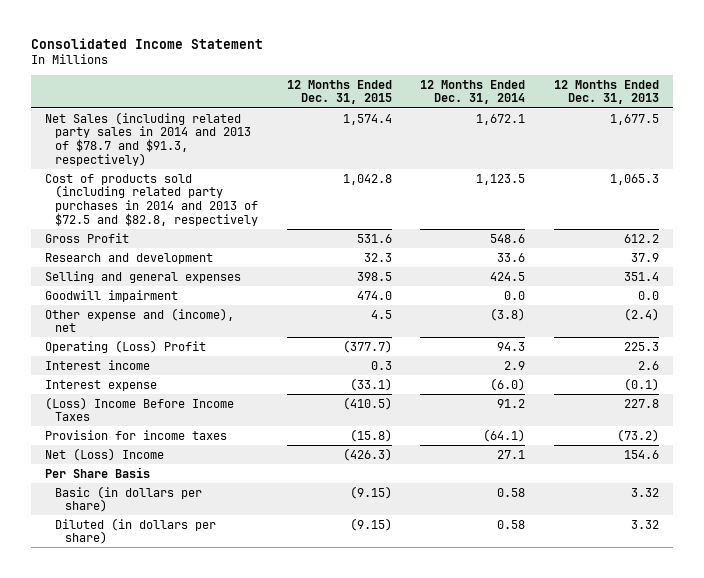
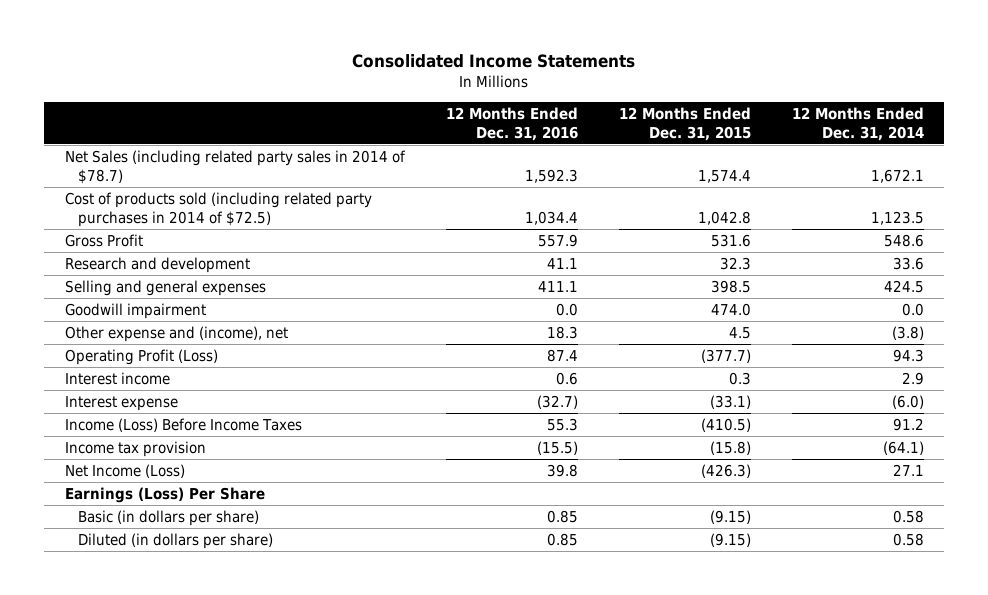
[30,37,263,49] Consolidated Income Statement -> [352,54,636,69] Consolidated Income Statements
[554,79,660,105] 12 Months Ended Dec. 31, 2013 -> none
none -> [445,106,578,141] 12 Months Ended Dec. 31, 2016
[45,111,252,166] Net Sales (including related party sales in 2014 and 2013 of $78.7 and $91.3, respectively) -> [64,149,406,184] Net Sales (including related party sales in 2014 of $78.7)
[45,173,259,226] Cost of products sold (including related party purchases in 2014 and 2013 of $72.5 and $82.8, respectively -> [64,191,372,227] Cost of products sold (including related party purchases in 2014 of $72.5)
[45,339,207,353] Operating (Loss) Profit -> [64,348,218,365] Operating Profit (Loss)
[45,396,235,422] (Loss) Income Before Income Taxes -> [64,417,302,432] Income (Loss) Before Income Taxes
[45,429,228,440] Provision for income taxes -> [64,440,206,457] Income tax provision
[45,447,165,461] Net (Loss) Income -> [64,463,185,478] Net Income (Loss)
[45,466,151,478] Per Share Basis -> [64,486,265,503] Earnings (Loss) Per Share

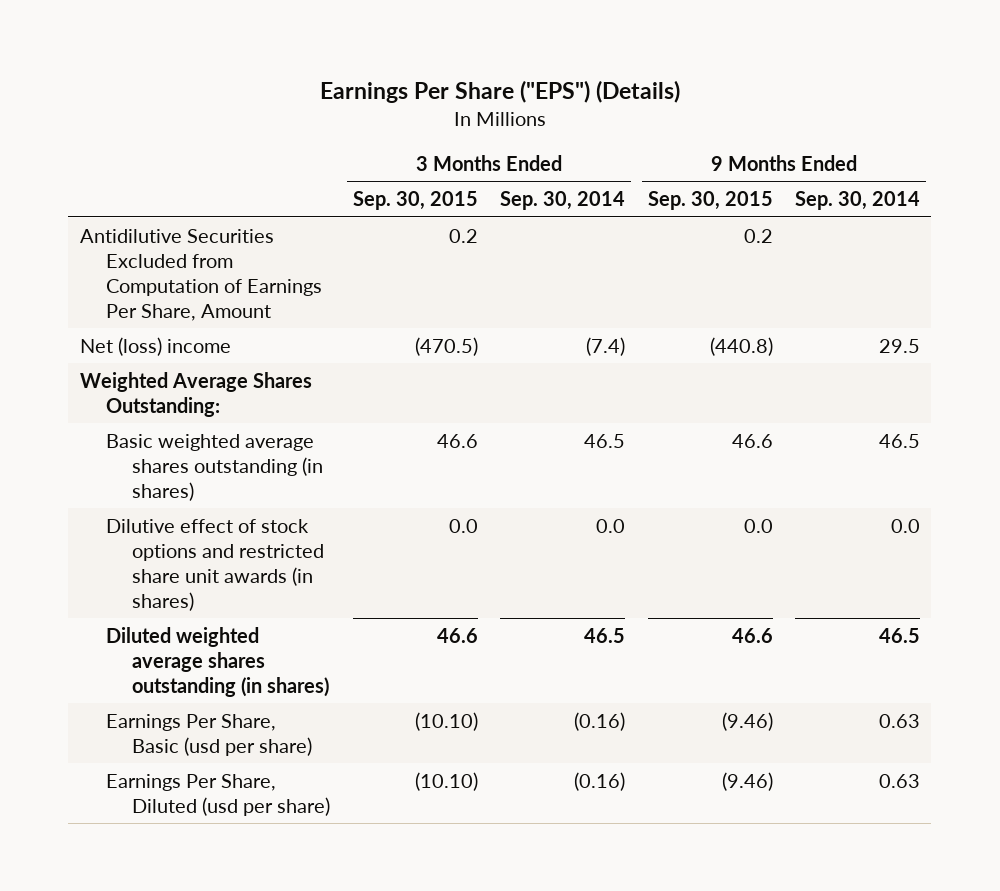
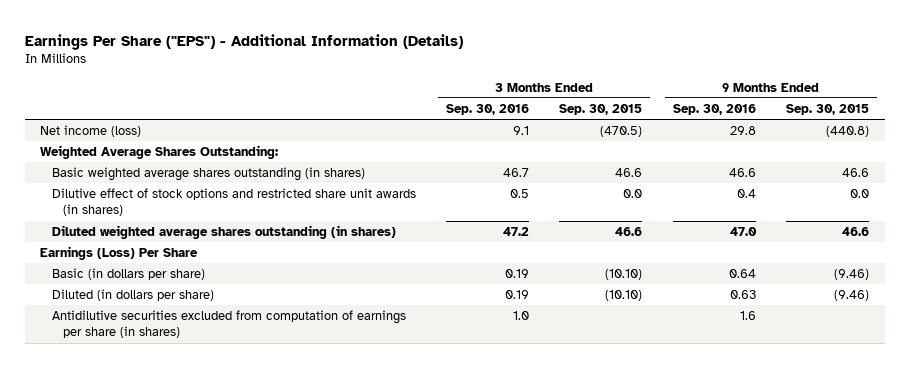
[319,80,680,104] Earnings Per Share ("EPS") (Details) -> [25,33,464,50] Earnings Per Share ("EPS") - Additional Information (Details)
[500,191,626,211] Sep. 30, 2014 -> none
[794,191,920,211] Sep. 30, 2014 -> none
none -> [445,104,529,116] Sep. 30, 2016
none -> [672,104,756,116] Sep. 30, 2016
[79,228,323,321] Antidilutive Securities Excluded from Computation of Earnings Per Share, Amount -> none
[79,336,231,356] Net (loss) income -> [40,125,142,138] Net income (loss)
none -> [40,246,199,261] Earnings (Loss) Per Share
[106,713,313,756] Earnings Per Share, Basic (usd per share) -> [51,268,205,281] Basic (in dollars per share)
[106,773,331,816] Earnings Per Share, Diluted (usd per share) -> [51,289,214,302] Diluted (in dollars per share)
none -> [51,310,406,339] Antidilutive securities excluded from computation of earnings per share (in shares)

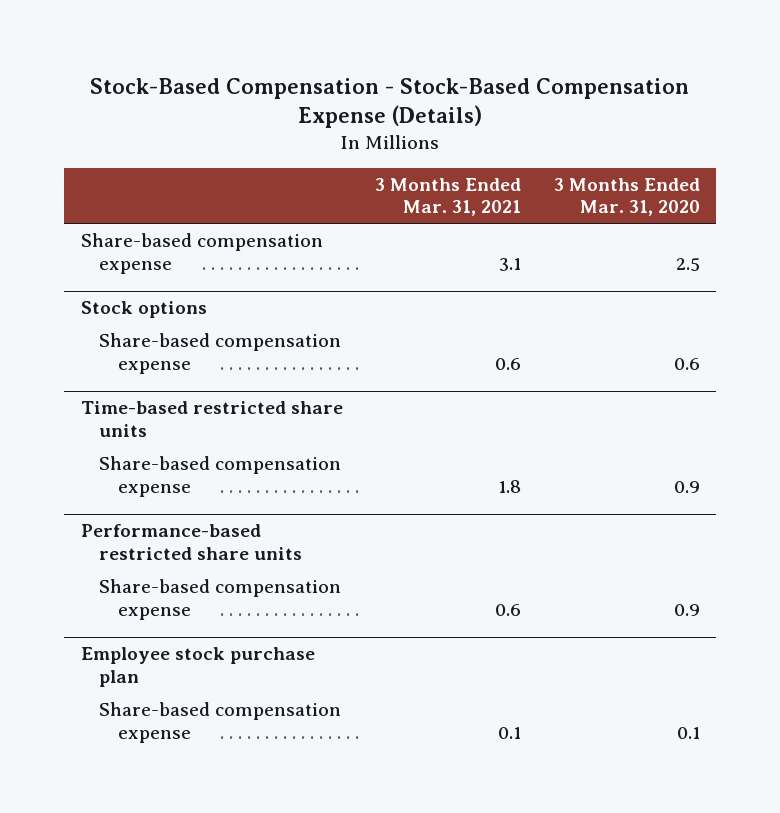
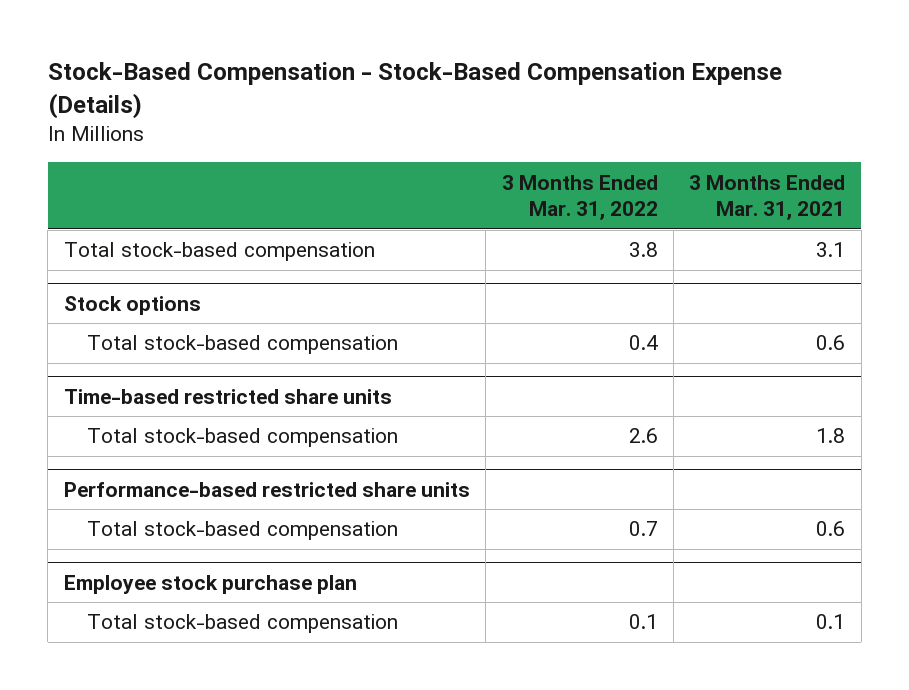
[553,177,700,217] 3 Months Ended Mar. 31, 2020 -> none
none -> [501,174,658,221] 3 Months Ended Mar. 31, 2022
[80,233,323,274] Share-based compensation expense -> [63,242,375,262] Total stock-based compensation
[99,333,342,374] Share-based compensation expense -> [86,335,398,355] Total stock-based compensation
[99,456,342,497] Share-based compensation expense -> [86,428,398,448] Total stock-based compensation
[99,579,342,620] Share-based compensation expense -> [86,521,398,541] Total stock-based compensation
[99,702,342,743] Share-based compensation expense -> [86,614,398,634] Total stock-based compensation

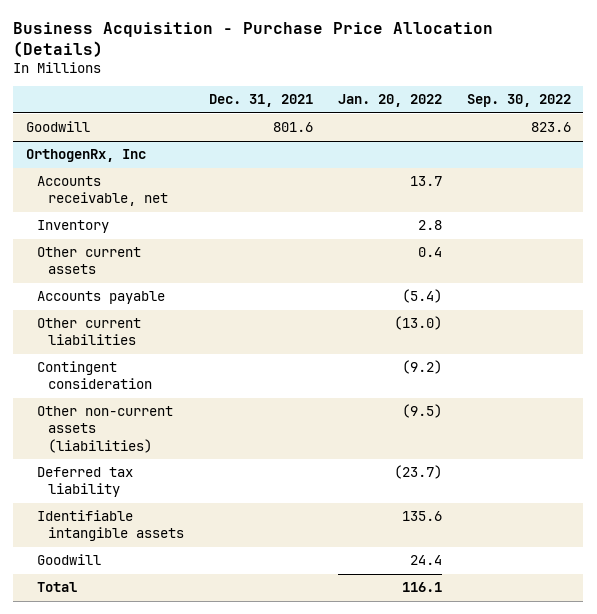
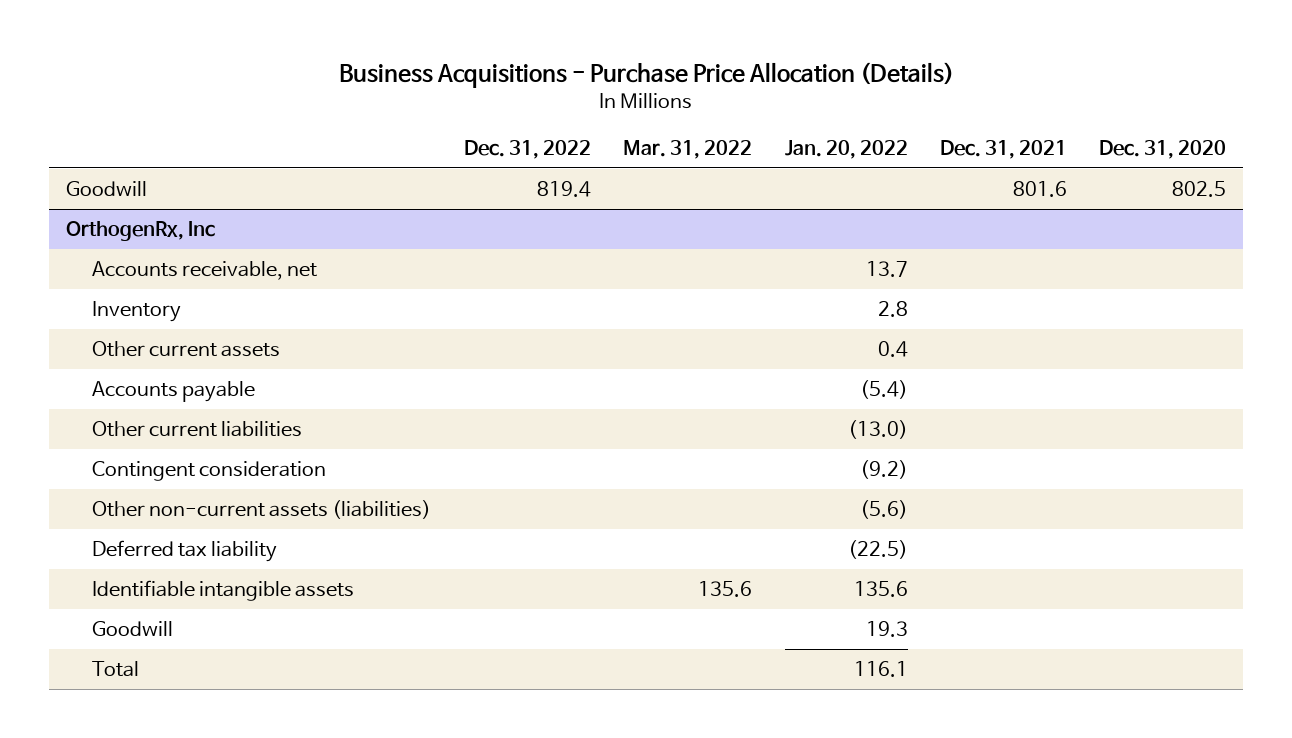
[13,22,494,57] Business Acquisition - Purchase Price Allocation (Details) -> [338,61,954,88] Business Acquisitions - Purchase Price Allocation (Details)
[466,94,571,108] Sep. 30, 2022 -> none
none -> [463,140,591,160] Dec. 31, 2022
none -> [623,140,753,160] Mar. 31, 2022
none -> [1099,140,1227,160] Dec. 31, 2020
[402,404,443,419] (9.5) -> [859,500,908,520] (5.6)
[394,465,443,480] (23.7) -> [847,540,908,560] (22.5)
[410,555,443,566] 24.4 -> [865,621,908,638] 19.3

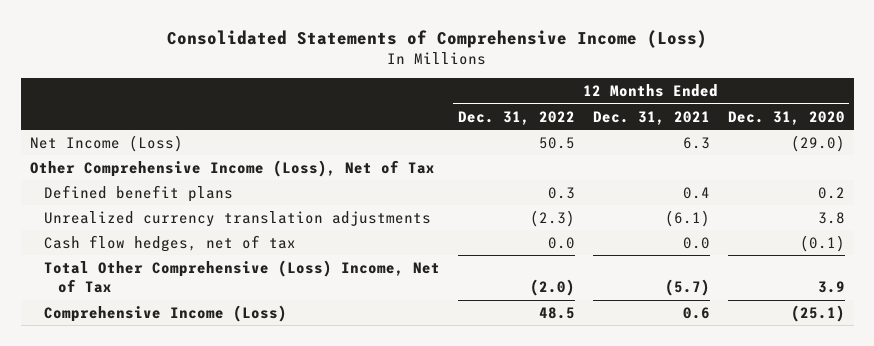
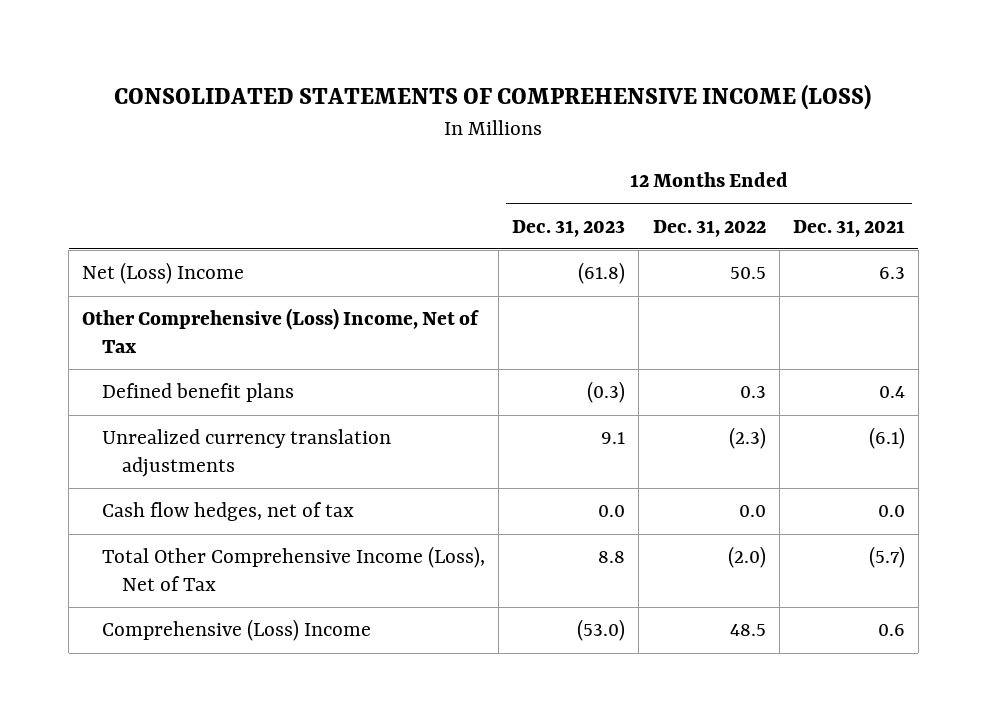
[167,29,708,48] Consolidated Statements of Comprehensive Income (Loss) -> [114,84,872,111] CONSOLIDATED STATEMENTS OF COMPREHENSIVE INCOME (LOSS)
[727,110,845,125] Dec. 31, 2020 -> none
none -> [512,219,626,237] Dec. 31, 2023
[29,134,183,152] Net Income (Loss) -> [82,262,245,285] Net (Loss) Income
[29,159,435,177] Other Comprehensive Income (Loss), Net of Tax -> [82,308,480,353] Other Comprehensive (Loss) Income, Net of Tax
[43,259,440,294] Total Other Comprehensive (Loss) Income, Net of Tax -> [102,546,486,591] Total Other Comprehensive Income (Loss), Net of Tax
[43,304,287,322] Comprehensive Income (Loss) -> [102,619,372,642] Comprehensive (Loss) Income

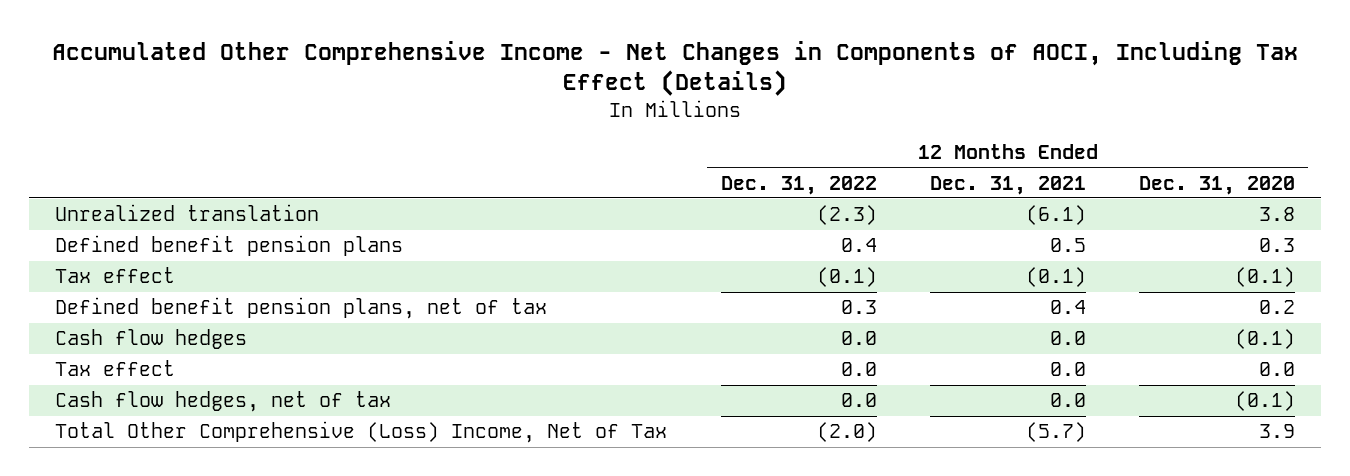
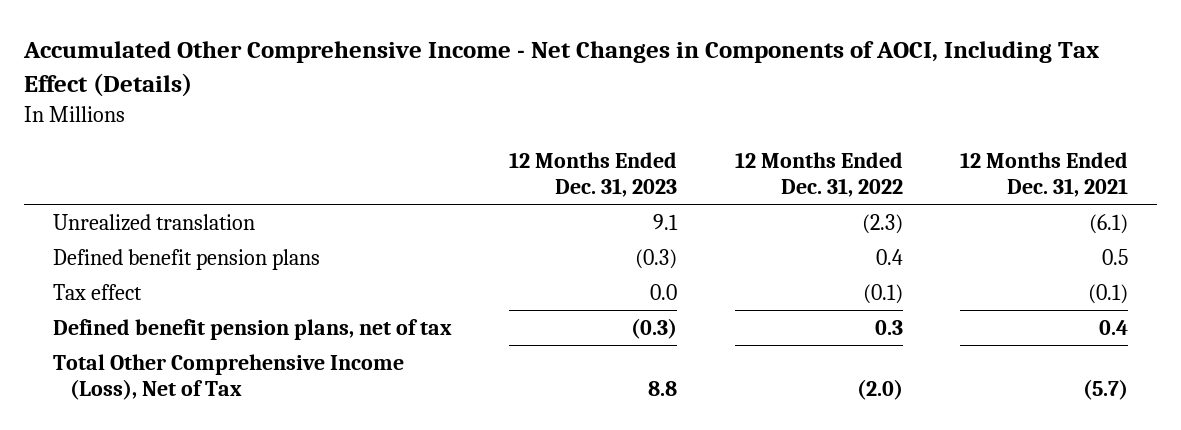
[1138,175,1295,195] Dec. 31, 2020 -> none
none -> [509,152,678,198] 12 Months Ended Dec. 31, 2023
[55,329,248,350] Cash flow hedges -> none
[55,360,176,377] Tax effect -> none
[55,391,392,413] Cash flow hedges, net of tax -> none
[55,421,668,444] Total Other Comprehensive (Loss) Income, Net of Tax -> [52,353,404,400] Total Other Comprehensive Income (Loss), Net of Tax

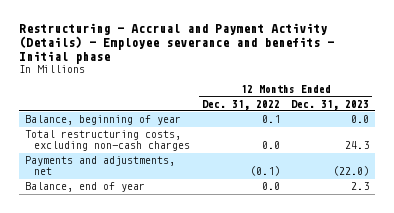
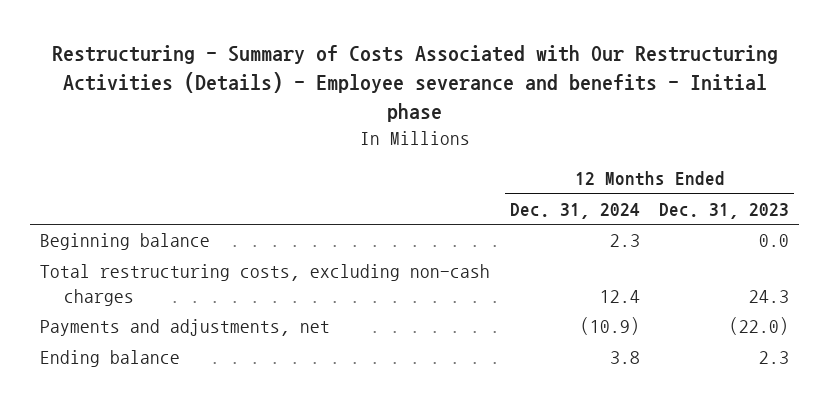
[18,22,334,64] Restructuring - Accrual and Payment Activity (Details) - Employee severance and benefits - Initial phase -> [51,44,778,123] Restructuring - Summary of Costs Associated with Our Restructuring Activities (Details) - Employee severance and benefits - Initial phase
[201,99,280,110] Dec. 31, 2022 -> none
none -> [509,202,640,219] Dec. 31, 2024
[24,115,181,126] Balance, beginning of year -> [40,233,211,251] Beginning balance
[24,182,145,193] Balance, end of year -> [40,350,181,368] Ending balance

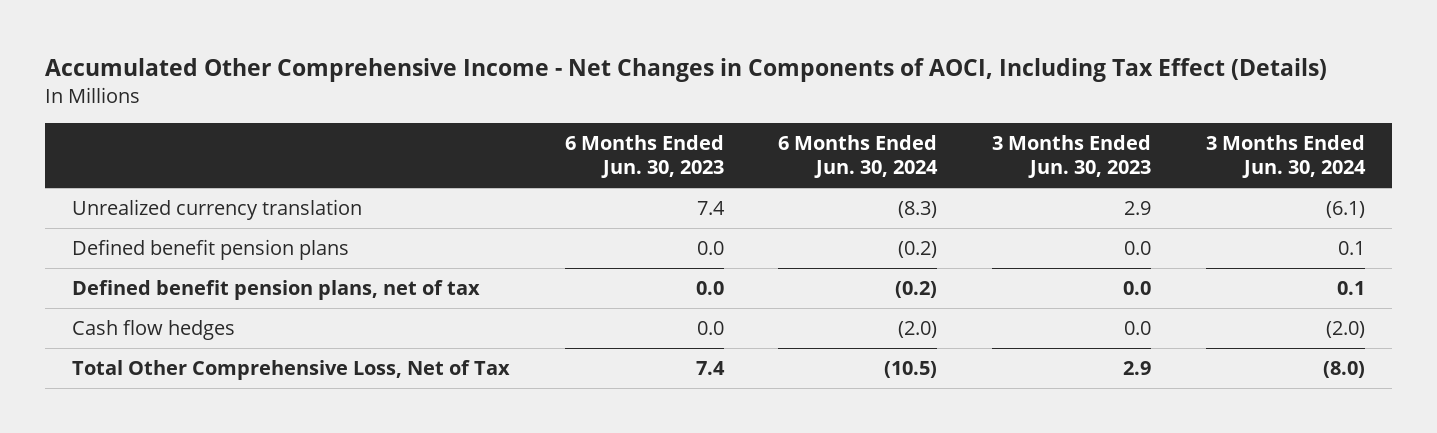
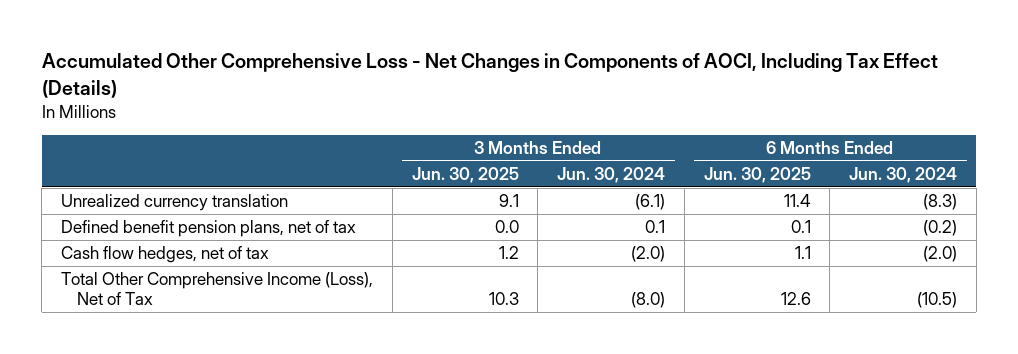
[45,58,1328,83] Accumulated Other Comprehensive Income - Net Changes in Components of AOCI, Including Tax Effect (Details) -> [41,53,938,98] Accumulated Other Comprehensive Loss - Net Changes in Components of AOCI, Including Tax Effect (Details)
[564,134,724,179] 6 Months Ended Jun. 30, 2023 -> none
[992,134,1152,179] 3 Months Ended Jun. 30, 2023 -> none
none -> [411,166,519,183] Jun. 30, 2025
none -> [703,166,811,183] Jun. 30, 2025
[72,239,350,261] Defined benefit pension plans -> none
[72,320,236,341] Cash flow hedges -> [61,246,270,264] Cash flow hedges, net of tax
[72,360,511,381] Total Other Comprehensive Loss, Net of Tax -> [61,272,374,306] Total Other Comprehensive Income (Loss), Net of Tax

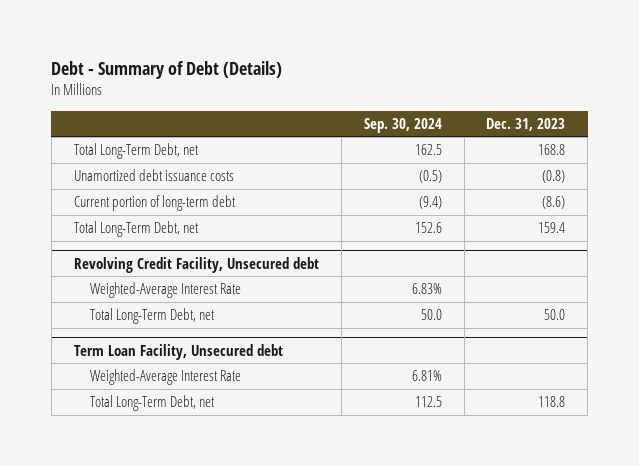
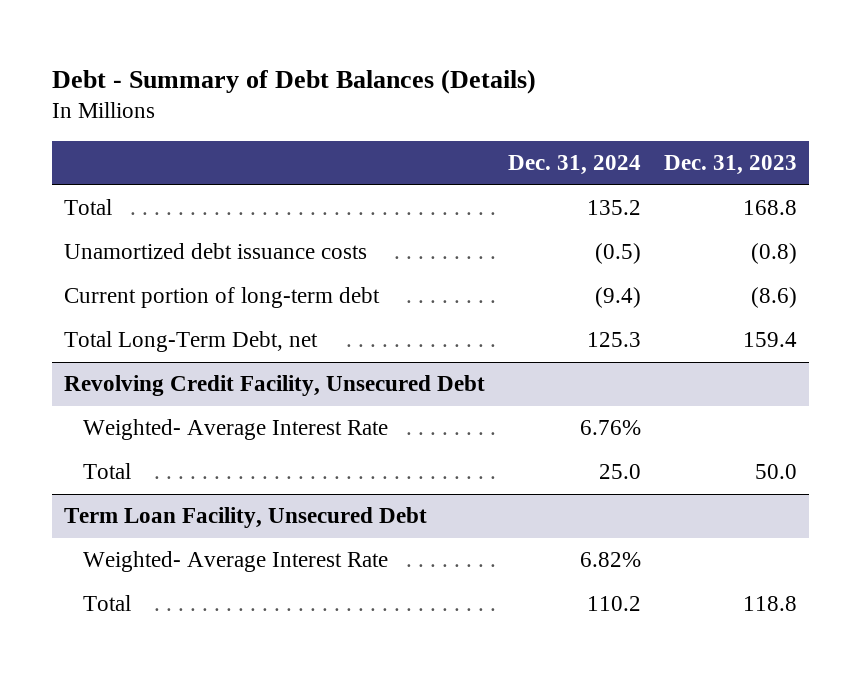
[51,60,283,79] Debt - Summary of Debt (Details) -> [52,68,537,94] Debt - Summary of Debt Balances (Details)
[363,117,442,133] Sep. 30, 2024 -> none
none -> [507,155,641,176] Dec. 31, 2024
[73,143,199,160] Total Long-Term Debt, net -> [63,199,112,216] Total
[73,256,319,273] Revolving Credit Facility, Unsecured debt -> [63,375,485,397] Revolving Credit Facility, Unsecured Debt
[89,282,241,299] Weighted-Average Interest Rate -> [82,419,388,441] Weighted- Average Interest Rate
[89,308,215,325] Total Long-Term Debt, net -> [82,463,131,480] Total
[73,343,283,360] Term Loan Facility, Unsecured debt -> [63,507,427,529] Term Loan Facility, Unsecured Debt
[89,369,241,386] Weighted-Average Interest Rate -> [82,551,388,573] Weighted- Average Interest Rate
[89,395,215,412] Total Long-Term Debt, net -> [82,595,131,612] Total

